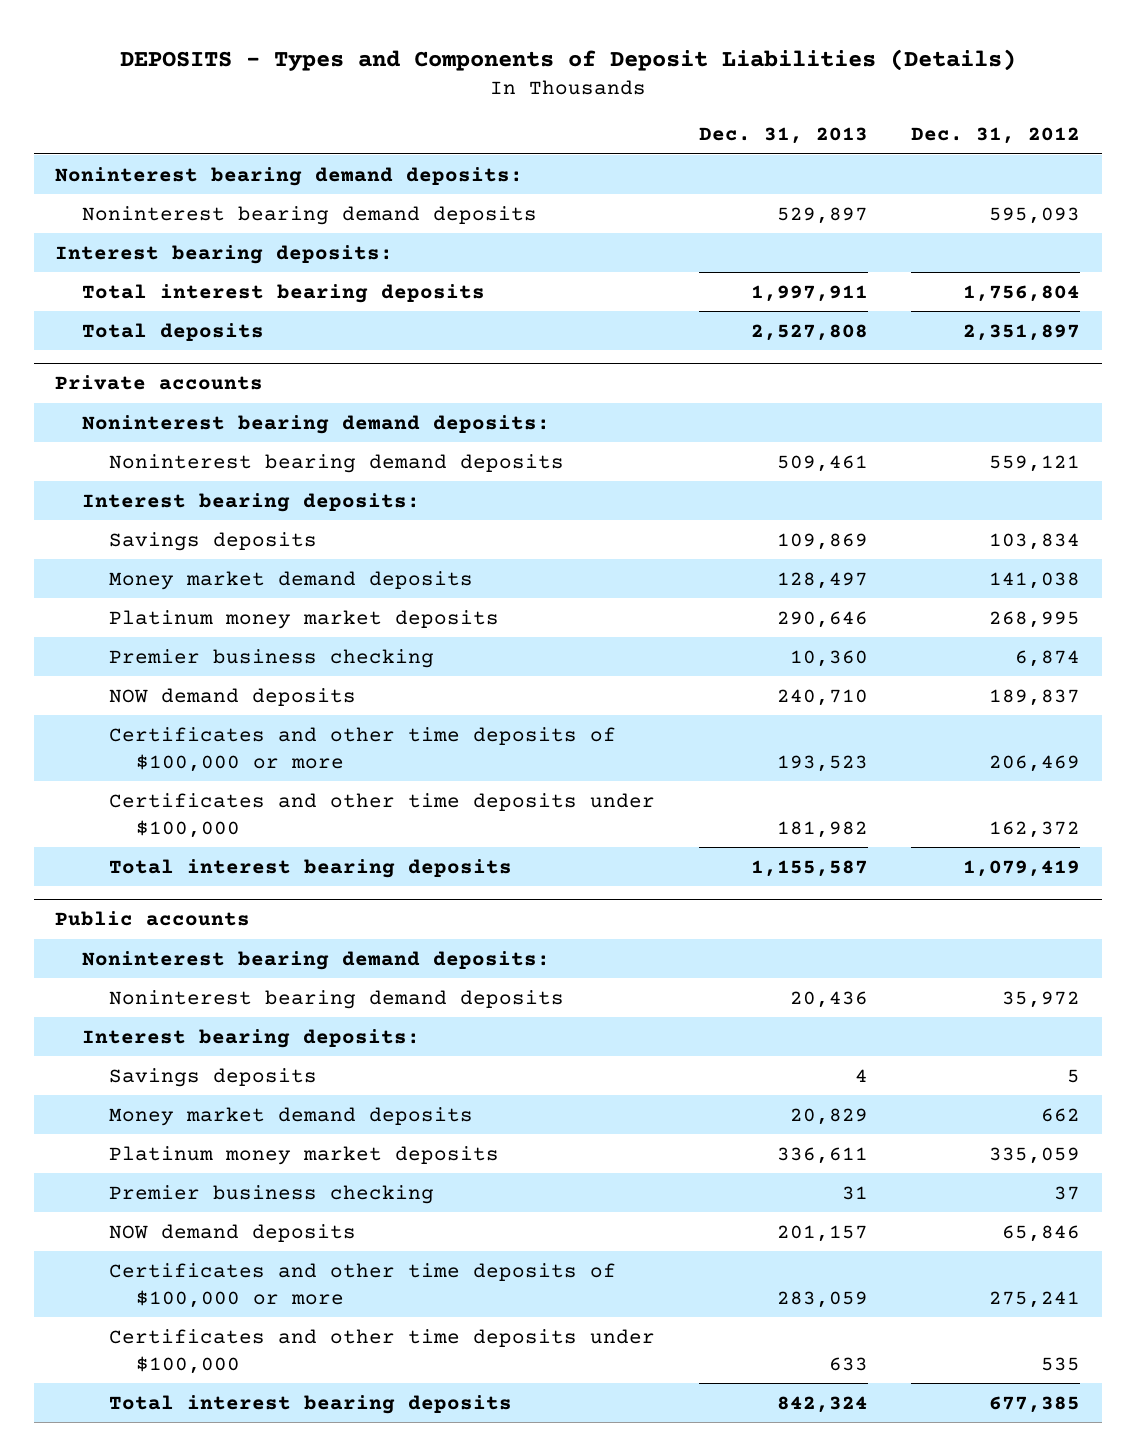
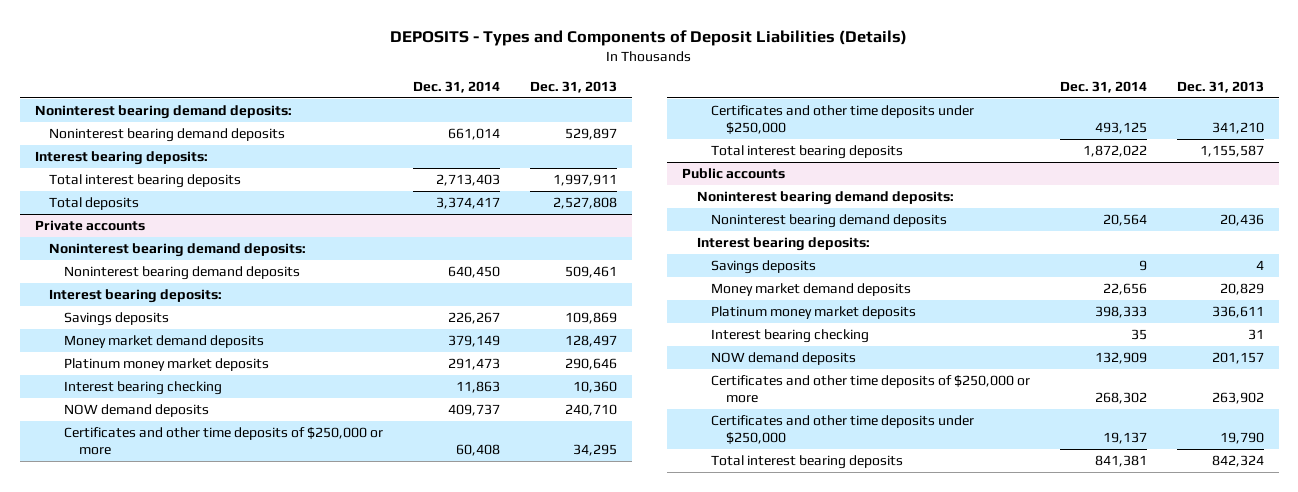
[910,127,1080,145] Dec. 31, 2012 -> none
none -> [412,80,500,93] Dec. 31, 2014
[109,648,435,668] Premier business checking -> [63,381,222,396] Interest bearing checking
[109,726,617,772] Certificates and other time deposits of $100,000 or more -> [63,427,383,456] Certificates and other time deposits of $250,000 or more
[776,754,868,772] 193,523 -> [572,444,617,457] 34,295
[109,792,656,838] Certificates and other time deposits under $100,000 -> [711,105,975,135] Certificates and other time deposits under $250,000
[776,820,868,838] 181,982 -> [1211,122,1264,135] 341,210
[109,1184,435,1204] Premier business checking -> [711,329,870,344] Interest bearing checking
[109,1262,617,1308] Certificates and other time deposits of $100,000 or more -> [711,375,1031,404] Certificates and other time deposits of $250,000 or more
[776,1290,868,1308] 283,059 -> [1211,392,1264,405] 263,902
[109,1328,656,1374] Certificates and other time deposits under $100,000 -> [711,415,975,445] Certificates and other time deposits under $250,000
[828,1356,868,1371] 633 -> [1219,432,1264,445] 19,790

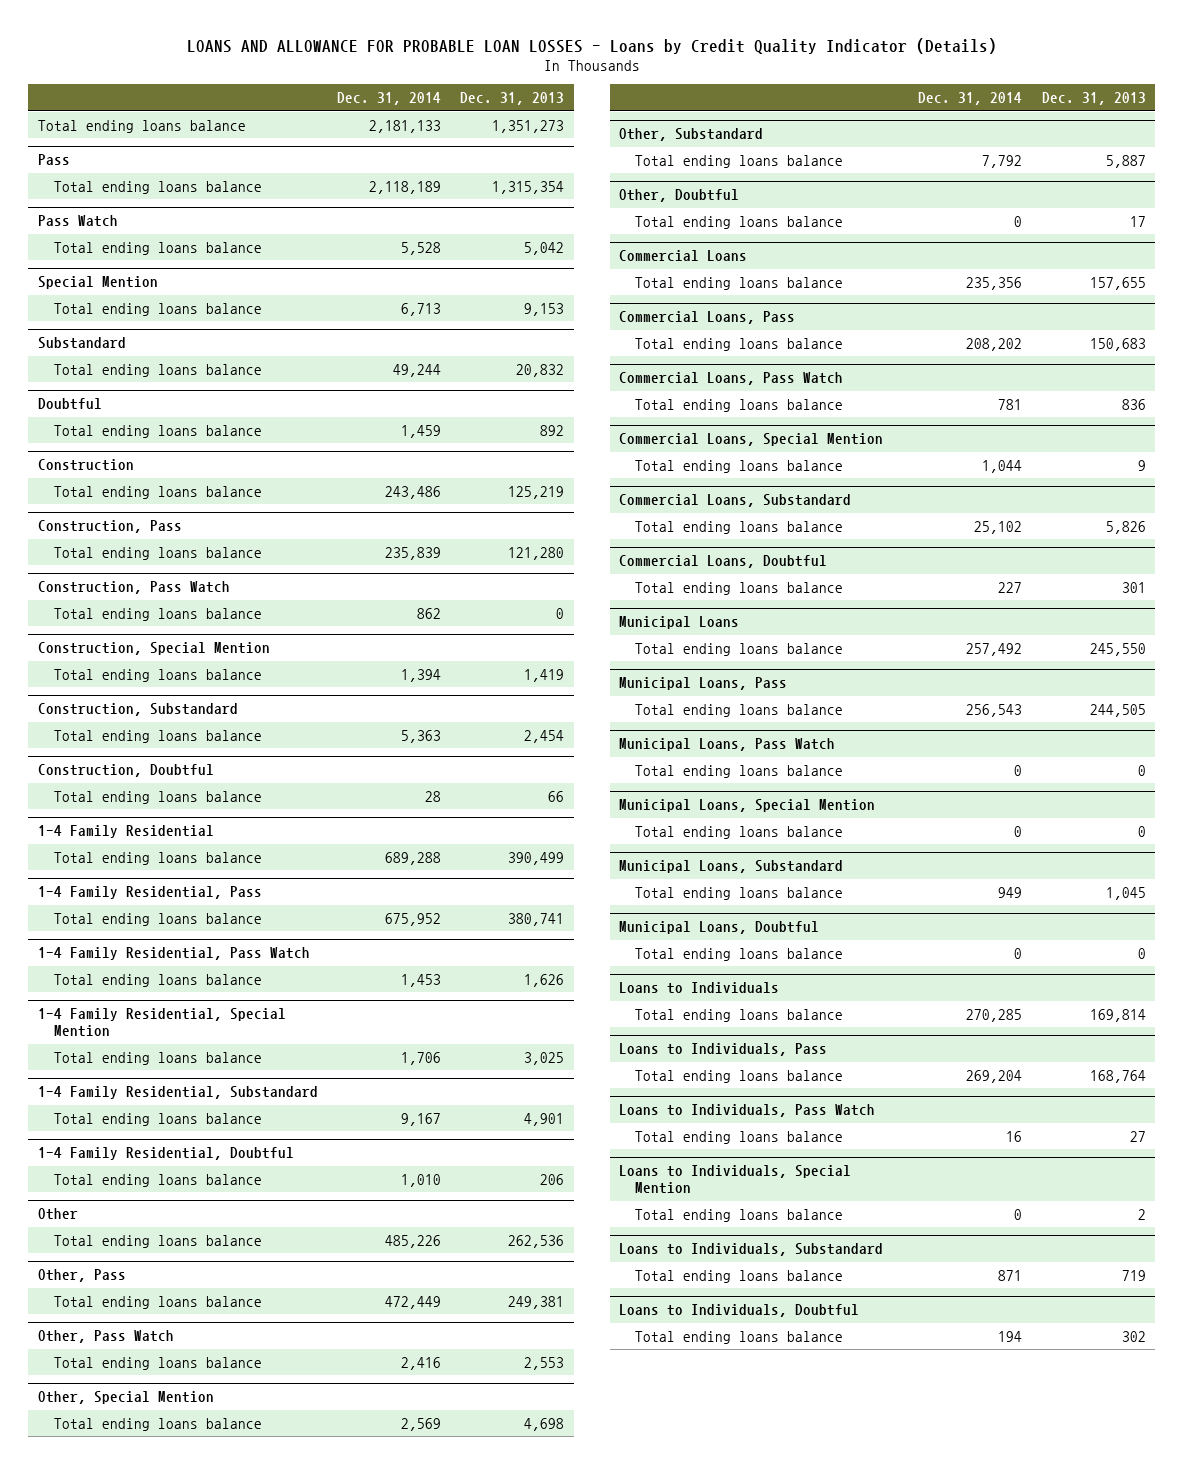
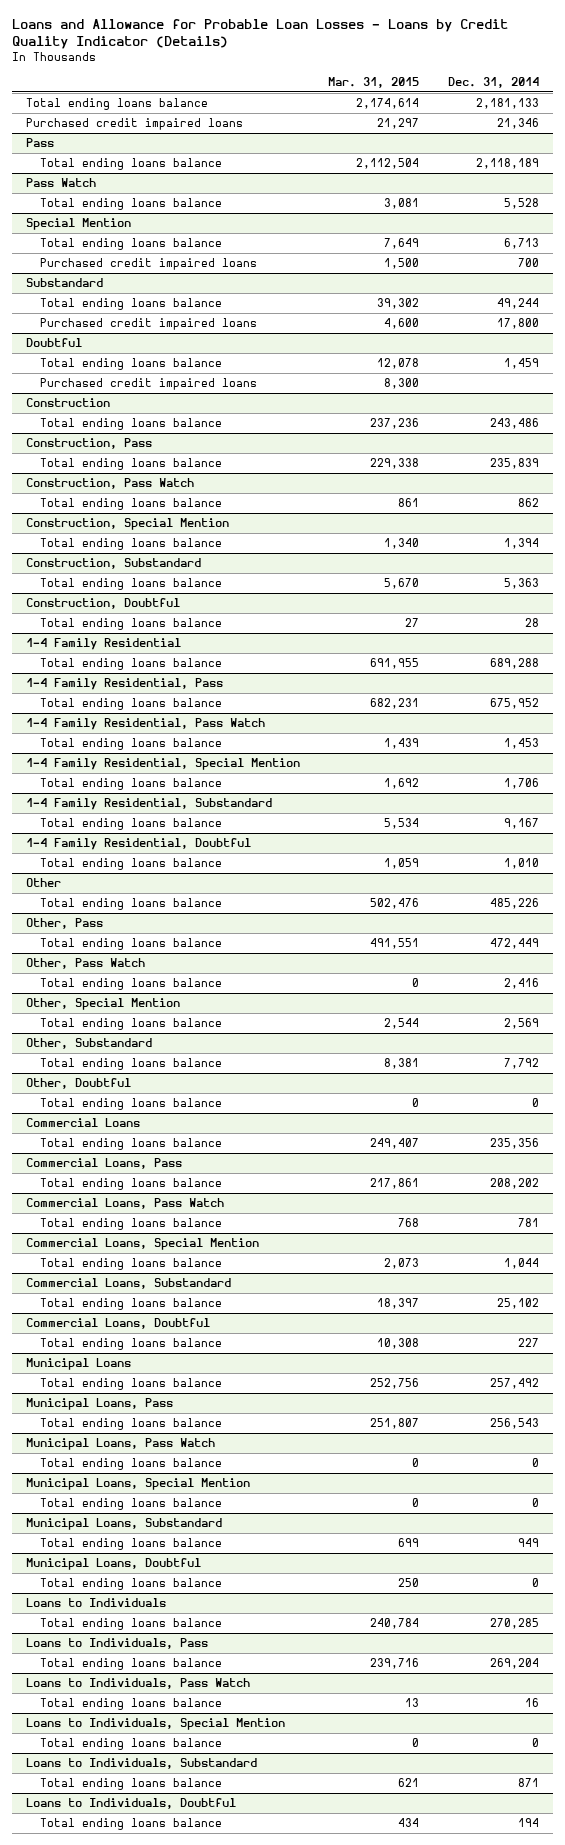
[186,37,997,54] LOANS AND ALLOWANCE FOR PROBABLE LOAN LOSSES - Loans by Credit Quality Indicator (Details) -> [12,19,509,50] Loans and Allowance for Probable Loan Losses - Loans by Credit Quality Indicator (Details)
[460,92,565,106] Dec. 31, 2013 -> none
none -> [328,77,420,89] Mar. 31, 2015
none -> [26,118,244,131] Purchased credit impaired loans
none -> [39,258,257,271] Purchased credit impaired loans
none -> [39,318,257,331] Purchased credit impaired loans
none -> [39,378,257,391] Purchased credit impaired loans

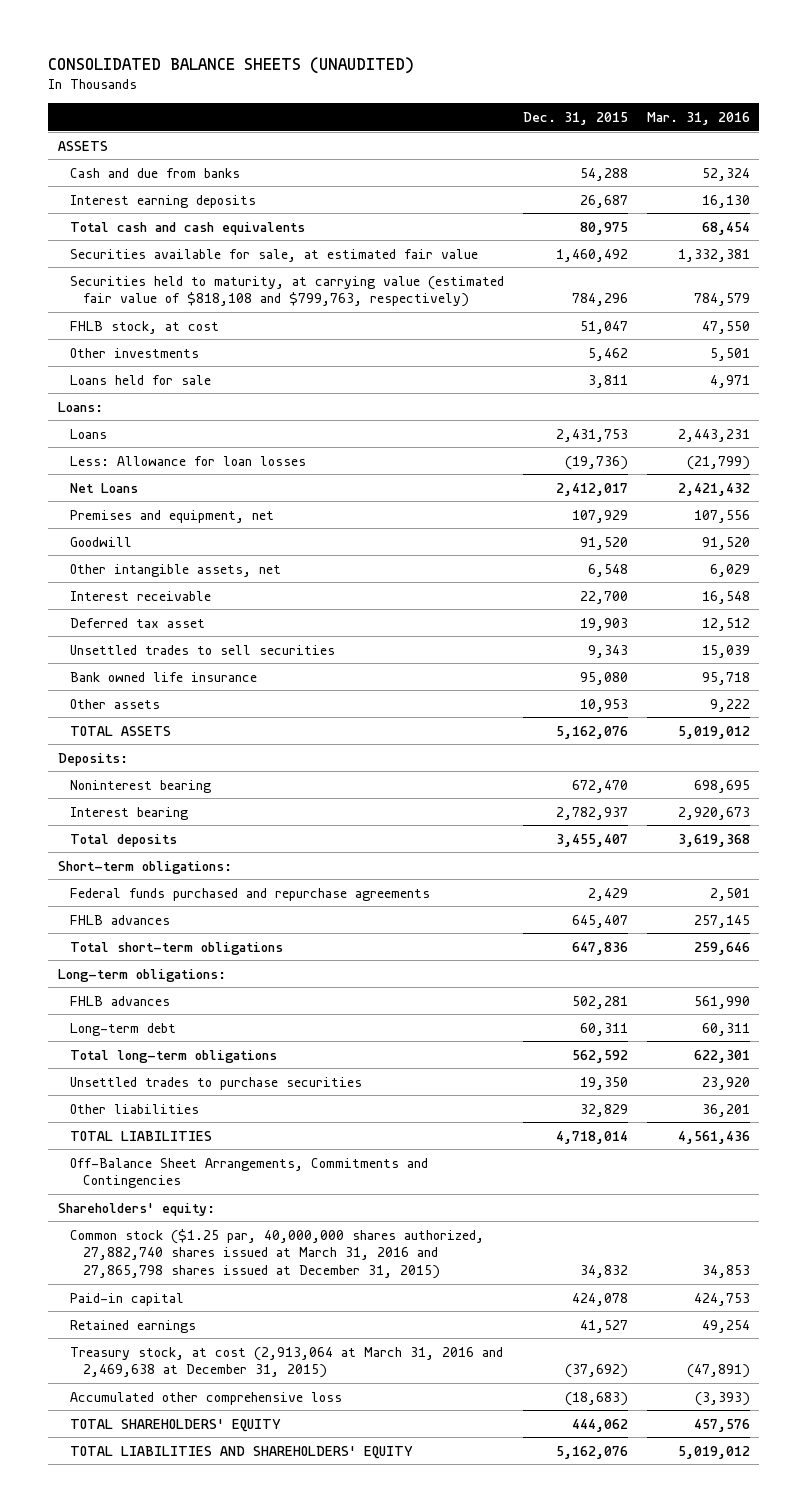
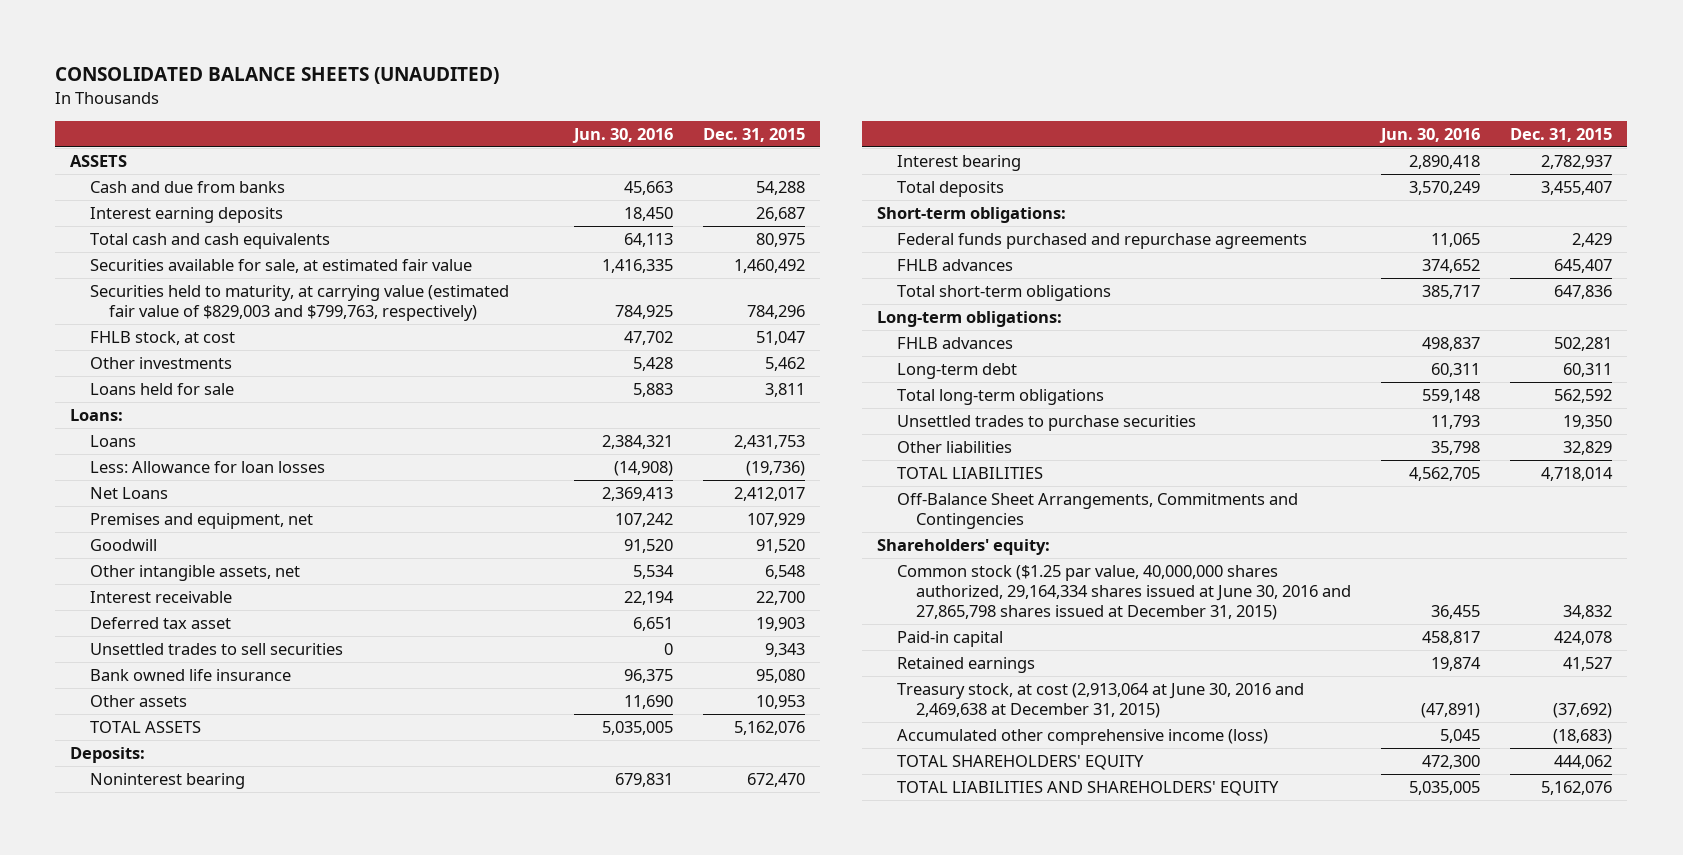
[646,111,750,125] Mar. 31, 2016 -> none
none -> [572,127,674,143] Jun. 30, 2016
[70,275,505,308] Securities held to maturity, at carrying value (estimated fair value of $818,108 and $799,763, respectively) -> [89,285,509,321] Securities held to maturity, at carrying value (estimated fair value of $829,003 and $799,763, respectively)
[70,1228,485,1280] Common stock ($1.25 par, 40,000,000 shares authorized, 27,882,740 shares issued at March 31, 2016 and 27,865,798 shares issued at December 31, 2015) -> [896,565,1351,620] Common stock ($1.25 par value, 40,000,000 shares authorized, 29,164,334 shares issued at June 30, 2016 and 27,865,798 shares issued at December 31, 2015)
[70,1346,504,1379] Treasury stock, at cost (2,913,064 at March 31, 2016 and 2,469,638 at December 31, 2015) -> [896,683,1304,718] Treasury stock, at cost (2,913,064 at June 30, 2016 and 2,469,638 at December 31, 2015)
[70,1391,343,1405] Accumulated other comprehensive loss -> [896,729,1268,746] Accumulated other comprehensive income (loss)

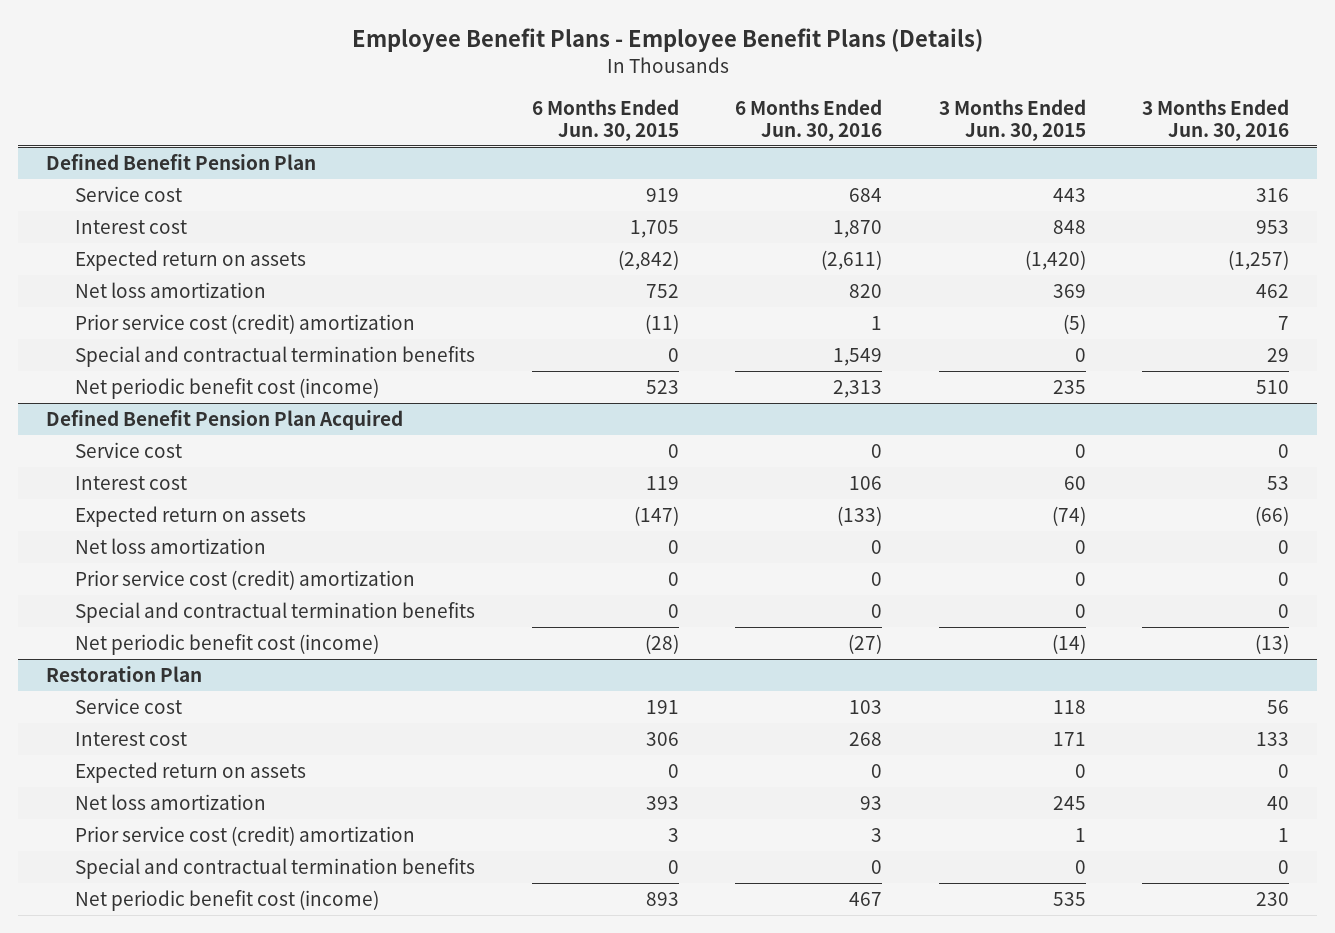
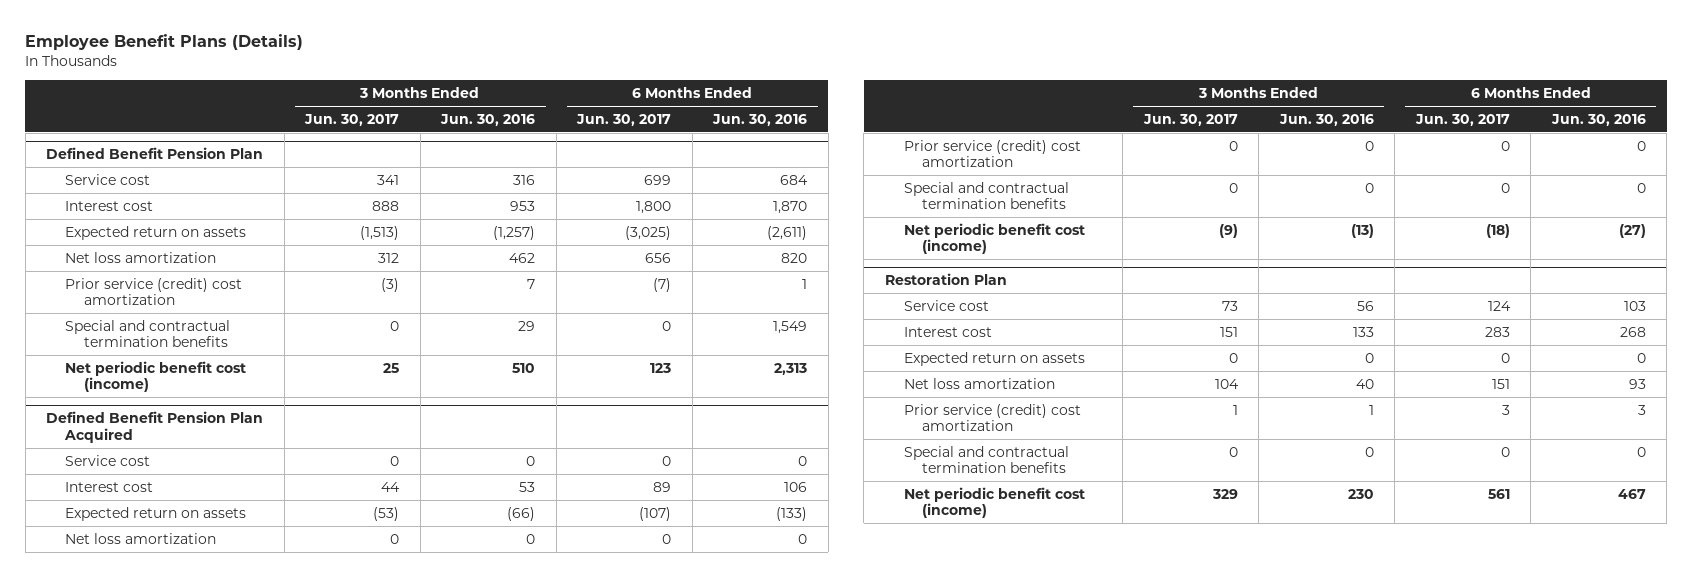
[351,28,983,53] Employee Benefit Plans - Employee Benefit Plans (Details) -> [25,34,304,51] Employee Benefit Plans (Details)
[531,98,679,141] 6 Months Ended Jun. 30, 2015 -> none
[938,98,1086,141] 3 Months Ended Jun. 30, 2015 -> none
none -> [304,113,400,126] Jun. 30, 2017
none -> [576,113,672,126] Jun. 30, 2017
[75,313,416,334] Prior service cost (credit) amortization -> [65,277,243,306] Prior service (credit) cost amortization
[75,569,416,590] Prior service cost (credit) amortization -> [903,139,1081,168] Prior service (credit) cost amortization
[75,825,416,846] Prior service cost (credit) amortization -> [903,403,1081,432] Prior service (credit) cost amortization

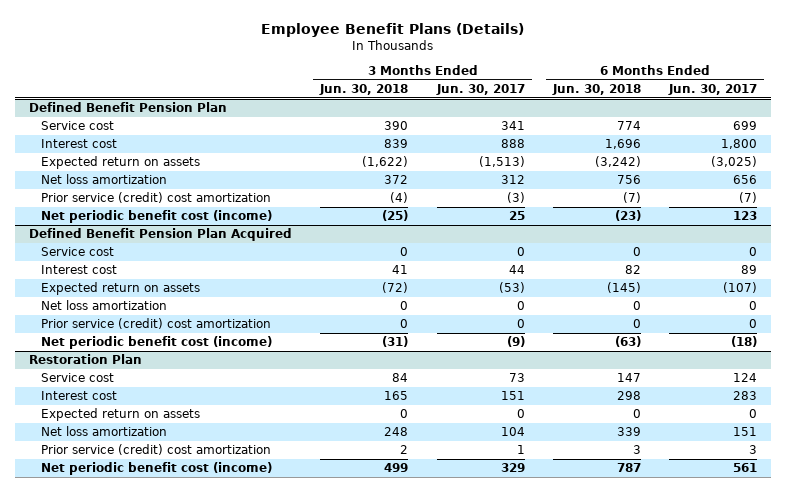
[440,113,536,126] Jun. 30, 2016 -> none
[712,113,808,126] Jun. 30, 2016 -> none
none -> [319,84,409,96] Jun. 30, 2018
none -> [551,84,641,96] Jun. 30, 2018
[65,319,231,348] Special and contractual termination benefits -> none
[903,181,1069,210] Special and contractual termination benefits -> none
[903,445,1069,474] Special and contractual termination benefits -> none

